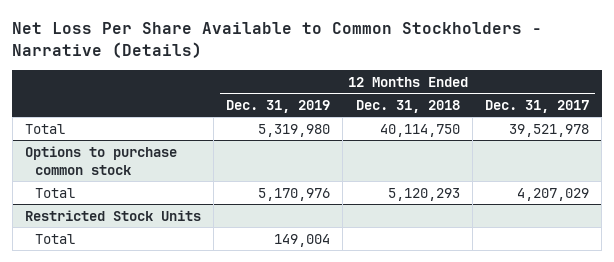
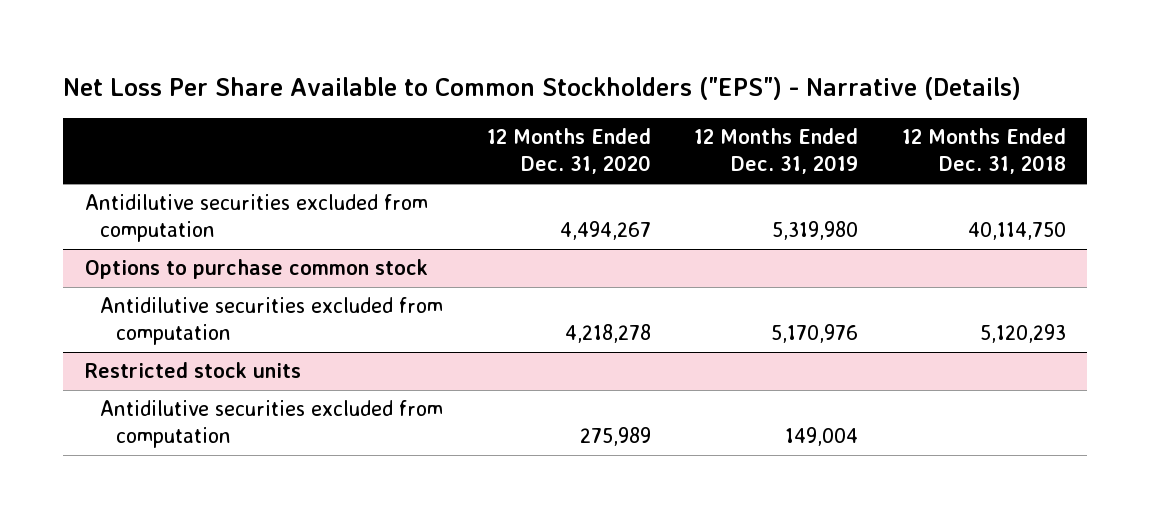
[12,21,543,58] Net Loss Per Share Available to Common Stockholders - Narrative (Details) -> [62,77,1021,101] Net Loss Per Share Available to Common Stockholders ("EPS") - Narrative (Details)
[485,99,590,113] Dec. 31, 2017 -> none
none -> [486,128,651,175] 12 Months Ended Dec. 31, 2020
[24,123,65,134] Total -> [84,194,428,243] Antidilutive securities excluded from computation
[35,187,76,198] Total -> [100,297,444,346] Antidilutive securities excluded from computation
[24,209,201,221] Restricted Stock Units -> [84,362,301,379] Restricted stock units
[35,233,76,244] Total -> [100,400,444,449] Antidilutive securities excluded from computation

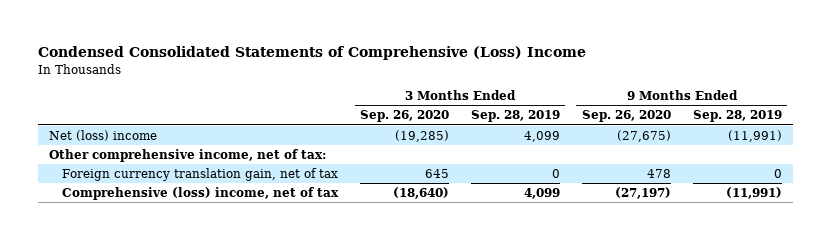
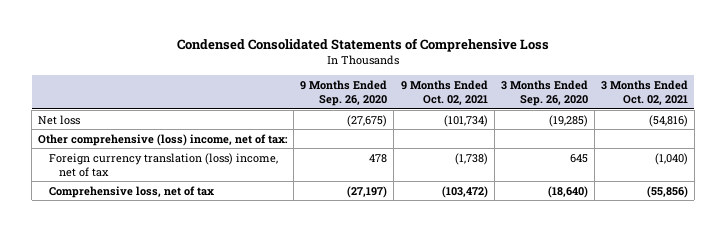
[38,46,587,61] Condensed Consolidated Statements of Comprehensive (Loss) Income -> [177,38,550,53] Condensed Consolidated Statements of Comprehensive Loss
[470,110,560,123] Sep. 28, 2019 -> none
[692,110,782,123] Sep. 28, 2019 -> none
none -> [400,79,488,106] 9 Months Ended Oct. 02, 2021
none -> [600,79,688,106] 3 Months Ended Oct. 02, 2021
[49,130,158,142] Net (loss) income -> [38,114,81,125] Net loss
[49,149,327,163] Other comprehensive income, net of tax: -> [38,133,289,146] Other comprehensive (loss) income, net of tax:
[62,168,339,182] Foreign currency translation gain, net of tax -> [48,152,278,177] Foreign currency translation (loss) income, net of tax
[62,187,340,201] Comprehensive (loss) income, net of tax -> [48,185,214,198] Comprehensive loss, net of tax

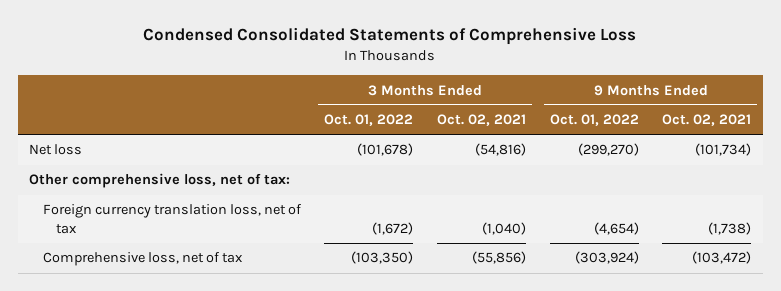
[300,79,388,107] 9 Months Ended Sep. 26, 2020 -> none
[500,79,588,107] 3 Months Ended Sep. 26, 2020 -> none
none -> [324,114,414,127] Oct. 01, 2022
none -> [549,114,639,127] Oct. 01, 2022
[38,133,289,146] Other comprehensive (loss) income, net of tax: -> [29,173,291,189] Other comprehensive loss, net of tax:
[48,152,278,177] Foreign currency translation (loss) income, net of tax -> [42,204,302,235] Foreign currency translation loss, net of tax

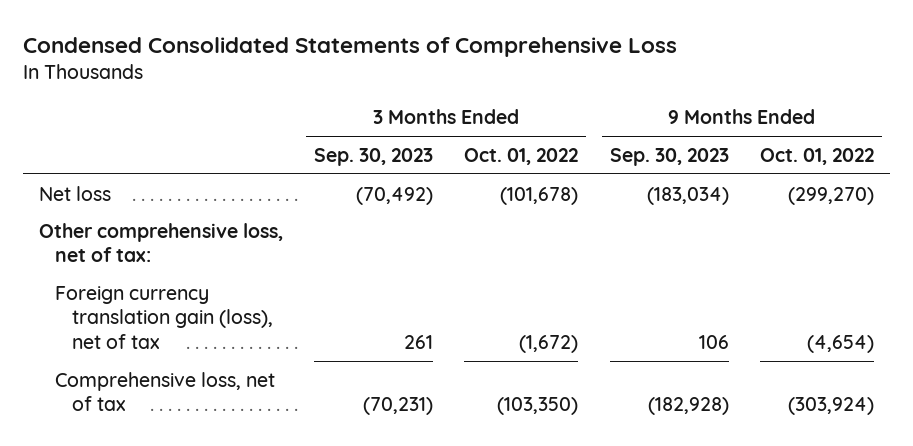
[436,114,526,127] Oct. 02, 2021 -> none
[662,114,752,127] Oct. 02, 2021 -> none
none -> [313,147,433,166] Sep. 30, 2023
none -> [609,147,729,166] Sep. 30, 2023
[42,204,302,235] Foreign currency translation loss, net of tax -> [55,285,273,350] Foreign currency translation gain (loss), net of tax

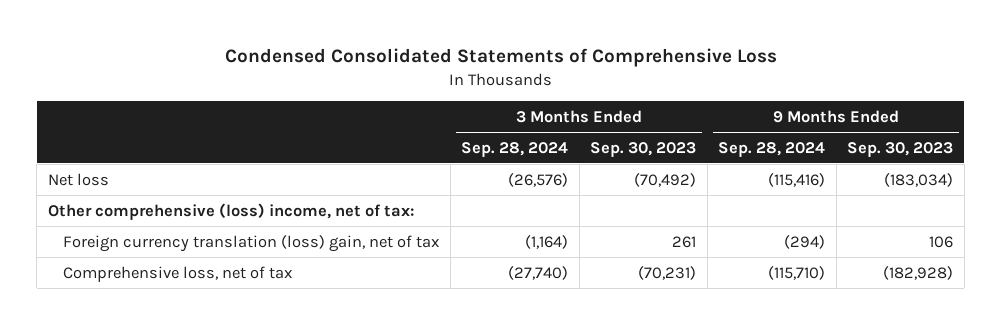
[464,147,579,165] Oct. 01, 2022 -> none
[760,147,875,165] Oct. 01, 2022 -> none
none -> [461,141,569,157] Sep. 28, 2024
none -> [718,141,826,157] Sep. 28, 2024
[38,222,283,263] Other comprehensive loss, net of tax: -> [47,202,414,220] Other comprehensive (loss) income, net of tax:
[55,285,273,350] Foreign currency translation gain (loss), net of tax -> [63,234,440,252] Foreign currency translation (loss) gain, net of tax

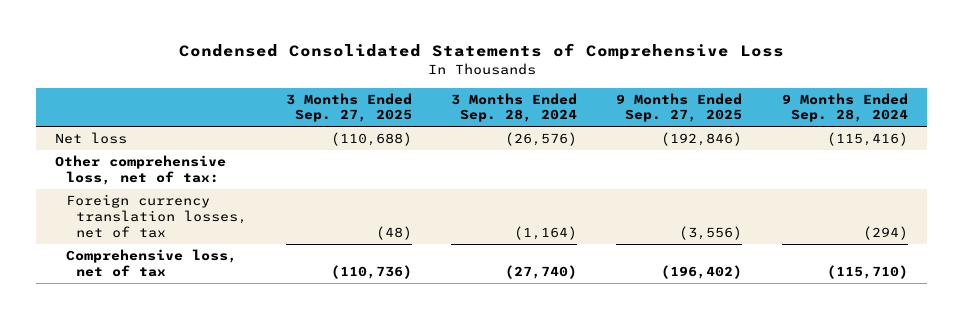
[590,141,697,157] Sep. 30, 2023 -> none
[847,141,954,157] Sep. 30, 2023 -> none
none -> [286,92,413,123] 3 Months Ended Sep. 27, 2025
none -> [616,92,743,123] 9 Months Ended Sep. 27, 2025
[47,202,414,220] Other comprehensive (loss) income, net of tax: -> [55,155,227,185] Other comprehensive loss, net of tax:
[63,234,440,252] Foreign currency translation (loss) gain, net of tax -> [65,194,248,238] Foreign currency translation losses, net of tax

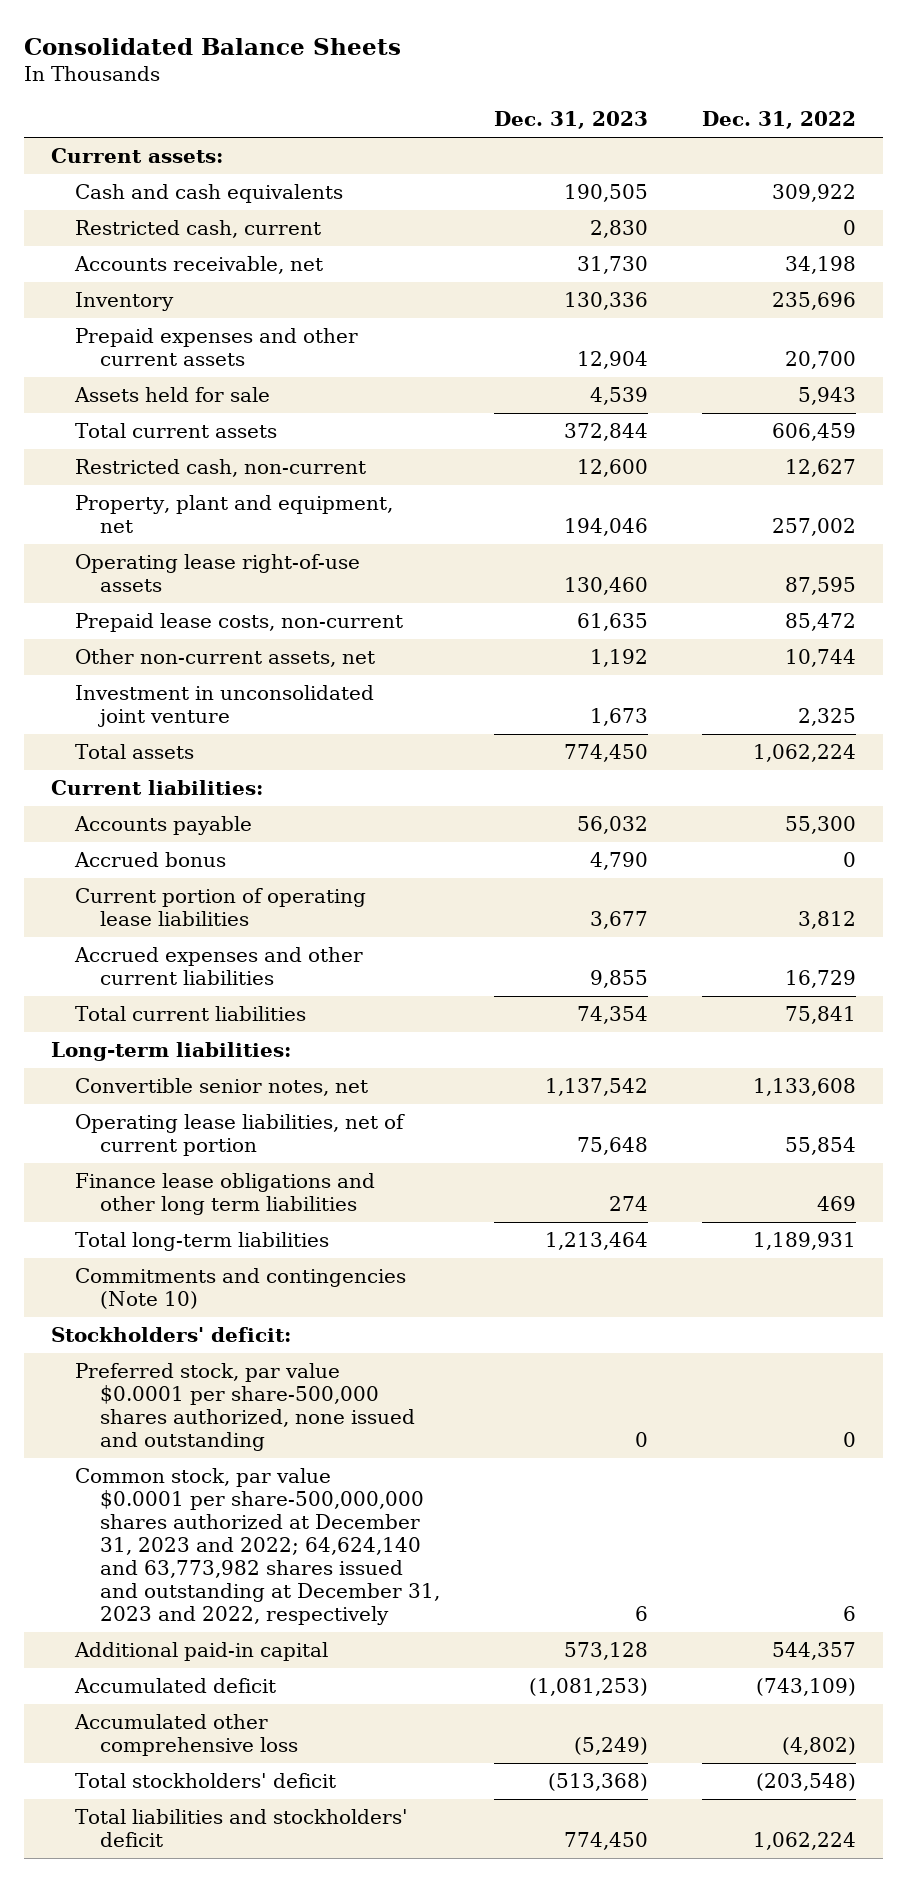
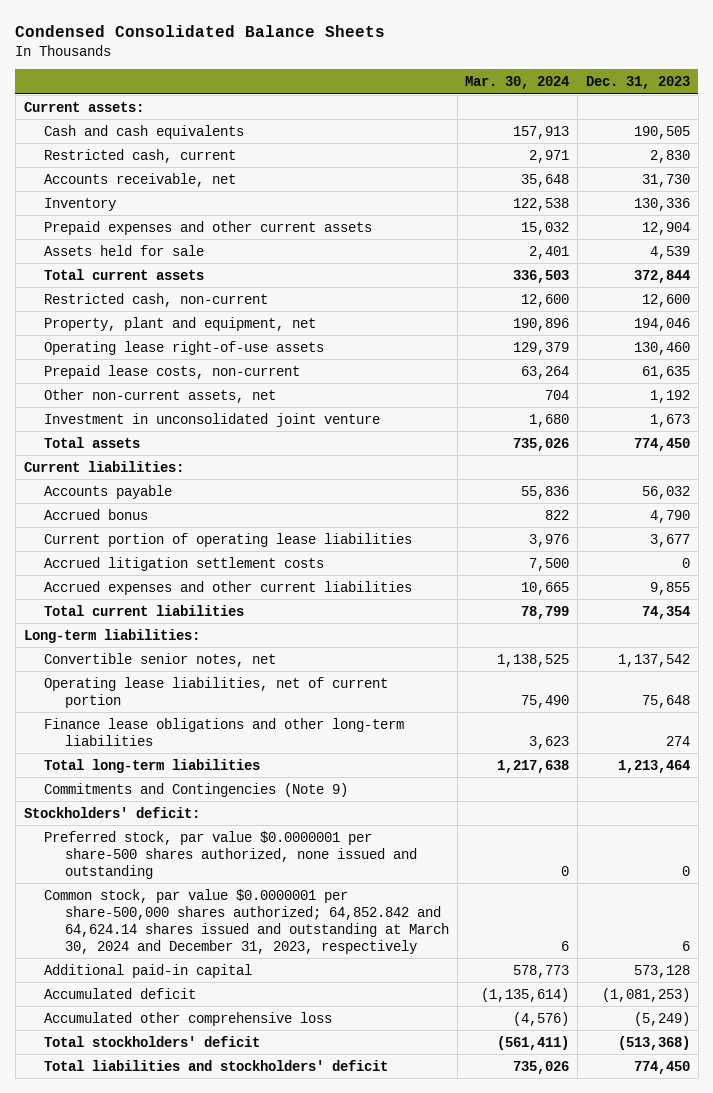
[23,37,401,55] Consolidated Balance Sheets -> [15,24,386,37] Condensed Consolidated Balance Sheets
[702,111,857,130] Dec. 31, 2022 -> none
none -> [465,76,570,90] Mar. 30, 2024
none -> [44,556,325,571] Accrued litigation settlement costs
[75,1173,376,1216] Finance lease obligations and other long term liabilities -> [44,717,405,746] Finance lease obligations and other long-term liabilities
[75,1268,407,1310] Commitments and contingencies (Note 10) -> [44,782,349,797] Commitments and Contingencies (Note 9)
[75,1363,415,1452] Preferred stock, par value $0.0001 per share-500,000 shares authorized, none issued and outstanding -> [44,830,417,879] Preferred stock, par value $0.0000001 per share-500 shares authorized, none issued and outstanding
[75,1468,440,1626] Common stock, par value $0.0001 per share-500,000,000 shares authorized at December 31, 2023 and 2022; 64,624,140 and 63,773,982 shares issued and outstanding at December 31, 2023 and 2022, respectively -> [44,888,449,954] Common stock, par value $0.0000001 per share-500,000 shares authorized; 64,852.842 and 64,624.14 shares issued and outstanding at March 30, 2024 and December 31, 2023, respectively

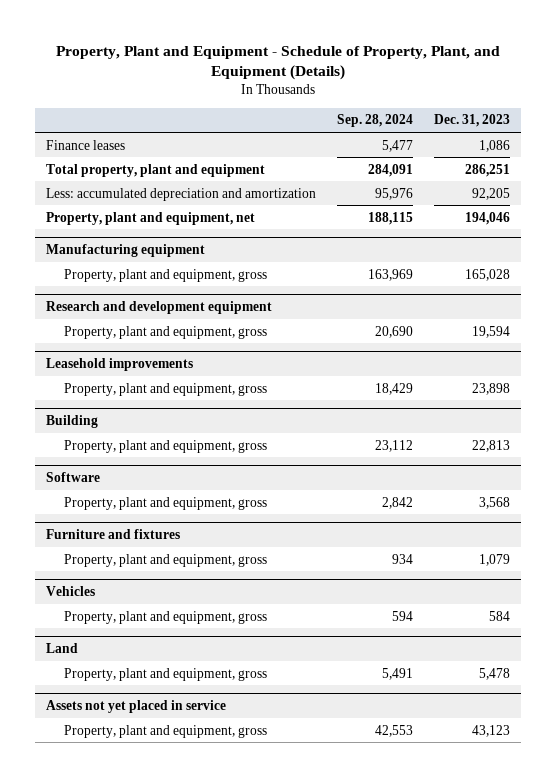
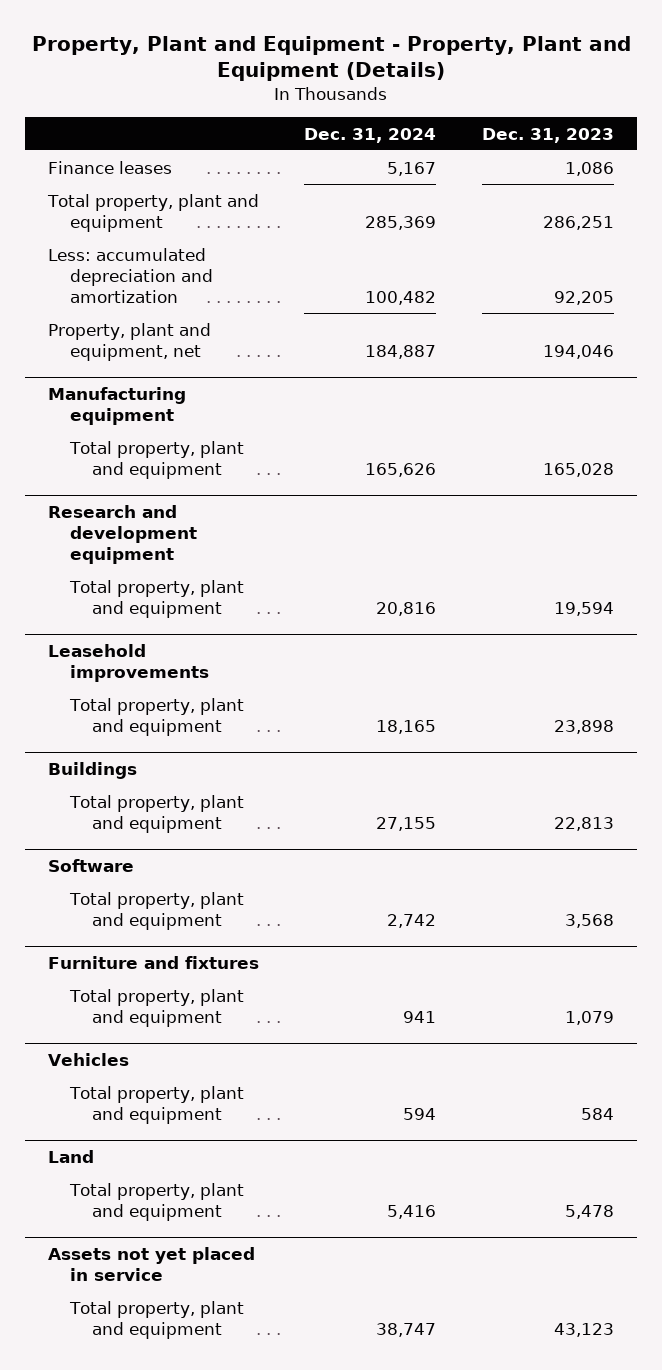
[55,45,500,81] Property, Plant and Equipment - Schedule of Property, Plant, and Equipment (Details) -> [31,35,631,82] Property, Plant and Equipment - Property, Plant and Equipment (Details)
[336,114,413,128] Sep. 28, 2024 -> none
none -> [304,127,437,143] Dec. 31, 2024
[63,268,267,282] Property, plant and equipment, gross -> [68,440,244,479] Total property, plant and equipment
[63,325,267,339] Property, plant and equipment, gross -> [68,579,244,618] Total property, plant and equipment
[63,382,267,396] Property, plant and equipment, gross -> [68,697,244,736] Total property, plant and equipment
[45,415,98,429] Building -> [47,762,137,780] Buildings
[63,439,267,453] Property, plant and equipment, gross -> [68,794,244,833] Total property, plant and equipment
[63,496,267,510] Property, plant and equipment, gross -> [68,891,244,930] Total property, plant and equipment
[63,553,267,567] Property, plant and equipment, gross -> [68,988,244,1027] Total property, plant and equipment
[63,610,267,624] Property, plant and equipment, gross -> [68,1085,244,1124] Total property, plant and equipment
[63,667,267,681] Property, plant and equipment, gross -> [68,1182,244,1221] Total property, plant and equipment
[63,724,267,738] Property, plant and equipment, gross -> [68,1300,244,1339] Total property, plant and equipment

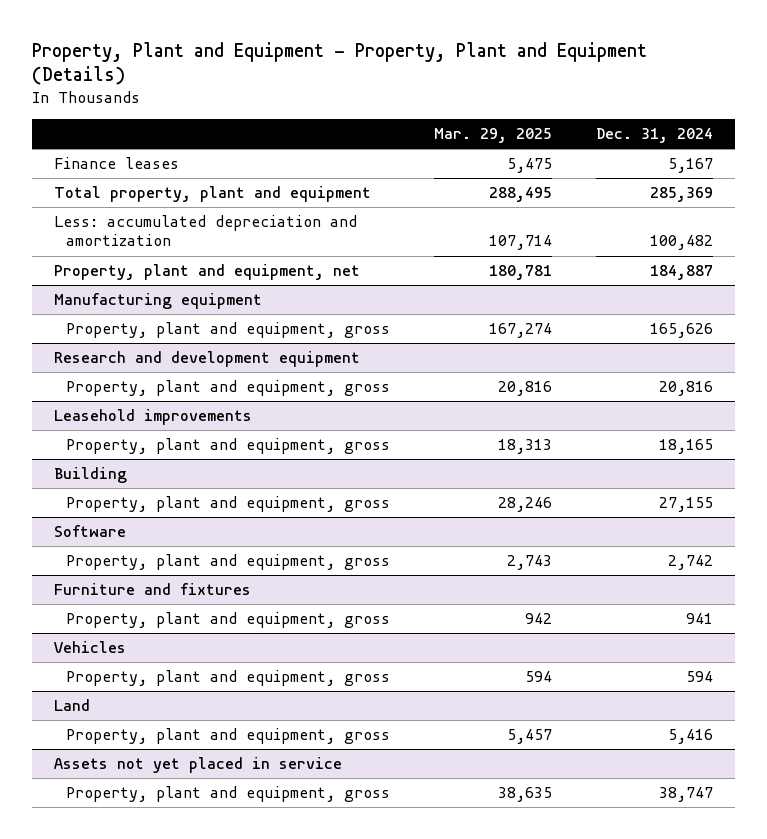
[482,127,615,143] Dec. 31, 2023 -> none
none -> [433,127,552,143] Mar. 29, 2025
[68,440,244,479] Total property, plant and equipment -> [65,322,390,339] Property, plant and equipment, gross
[68,579,244,618] Total property, plant and equipment -> [65,380,390,397] Property, plant and equipment, gross
[68,697,244,736] Total property, plant and equipment -> [65,438,390,455] Property, plant and equipment, gross
[47,762,137,780] Buildings -> [54,467,128,484] Building
[68,794,244,833] Total property, plant and equipment -> [65,496,390,513] Property, plant and equipment, gross
[68,891,244,930] Total property, plant and equipment -> [65,554,390,571] Property, plant and equipment, gross
[68,988,244,1027] Total property, plant and equipment -> [65,612,390,629] Property, plant and equipment, gross
[68,1085,244,1124] Total property, plant and equipment -> [65,670,390,687] Property, plant and equipment, gross
[68,1182,244,1221] Total property, plant and equipment -> [65,728,390,745] Property, plant and equipment, gross
[68,1300,244,1339] Total property, plant and equipment -> [65,786,390,803] Property, plant and equipment, gross

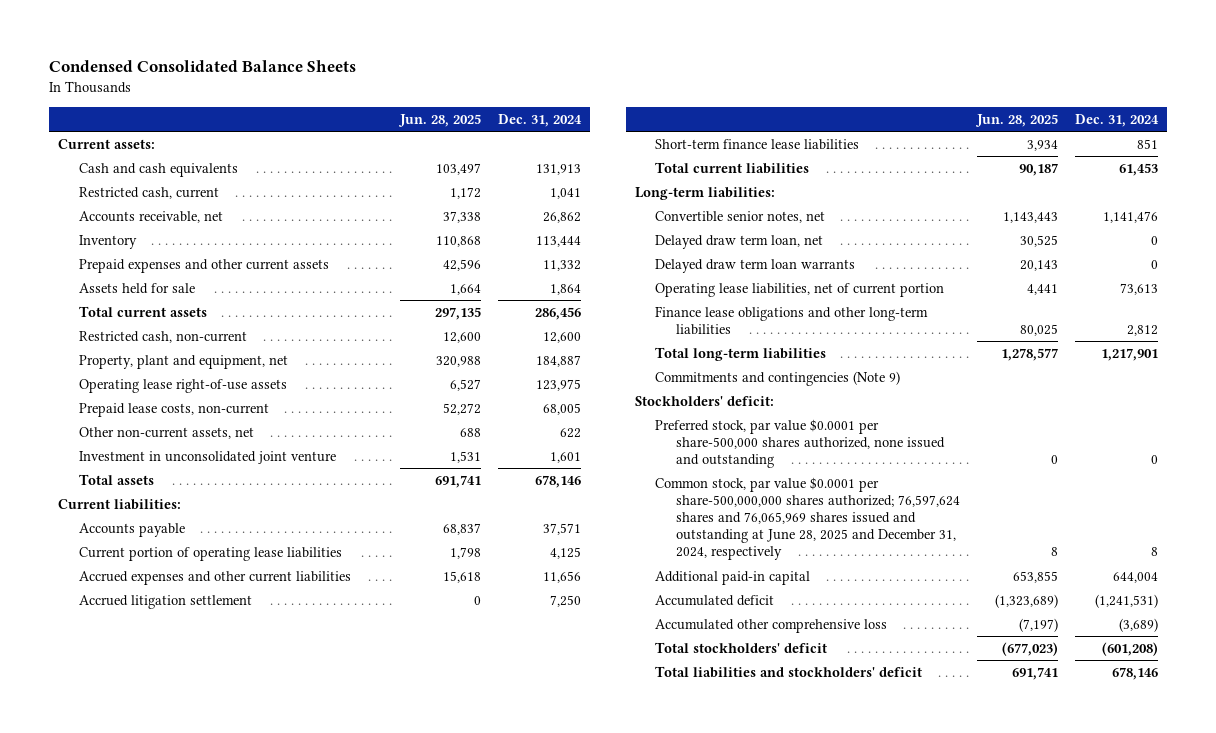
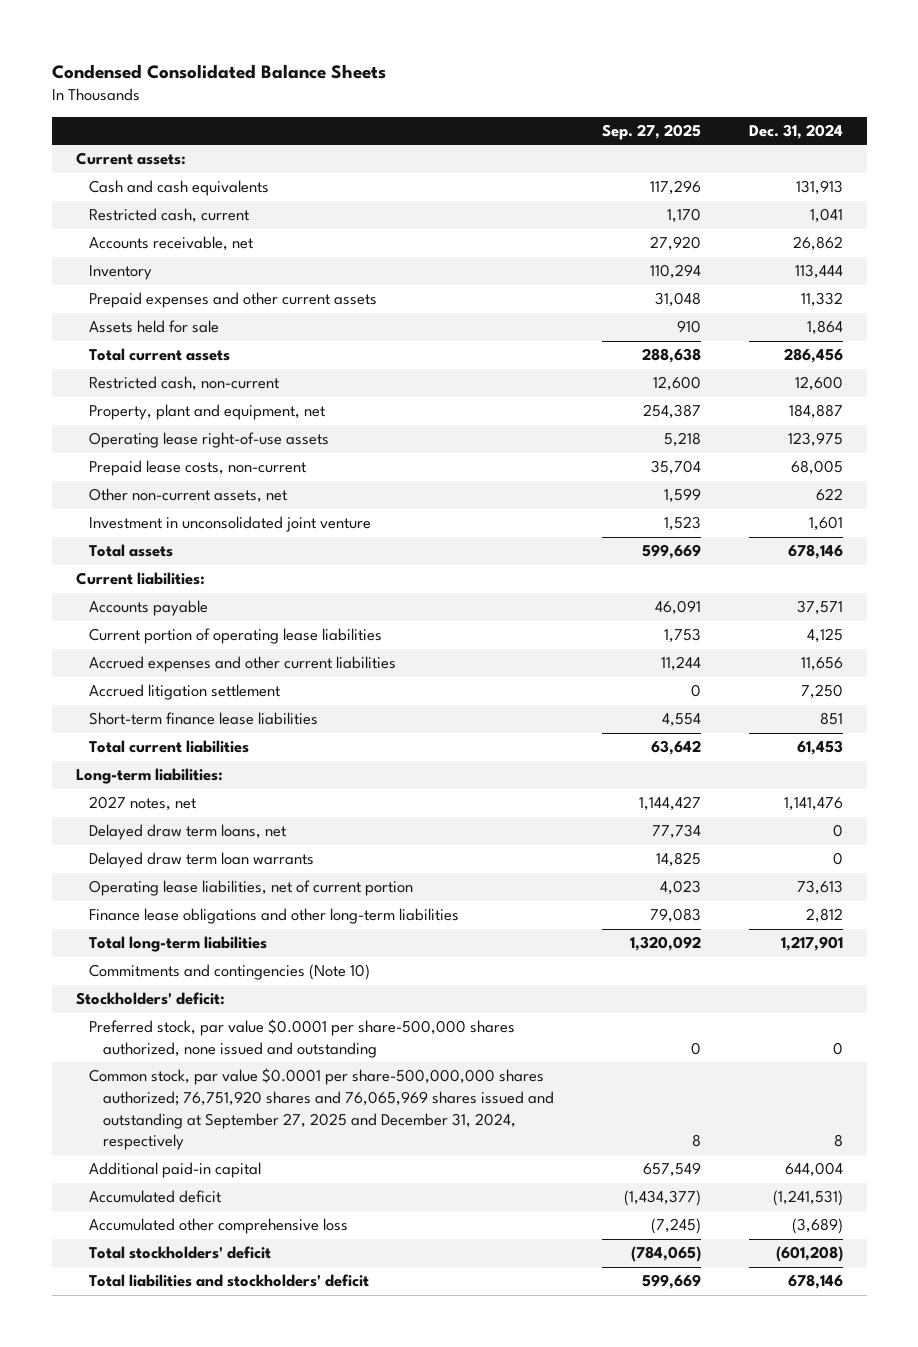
[398,113,482,127] Jun. 28, 2025 -> none
none -> [601,124,701,141] Sep. 27, 2025
[655,210,826,223] Convertible senior notes, net -> [89,796,197,812] 2027 notes, net
[655,234,824,249] Delayed draw term loan, net -> [89,824,287,841] Delayed draw term loans, net
[655,370,901,386] Commitments and contingencies (Note 9) -> [89,964,371,981] Commitments and contingencies (Note 10)
[655,476,961,561] Common stock, par value $0.0001 per share-500,000,000 shares authorized; 76,597,624 shares and 76,065,969 shares issued and outstanding at June 28, 2025 and December 31, 2024, respectively -> [89,1068,554,1151] Common stock, par value $0.0001 per share-500,000,000 shares authorized; 76,751,920 shares and 76,065,969 shares issued and outstanding at September 27, 2025 and December 31, 2024, respectively

